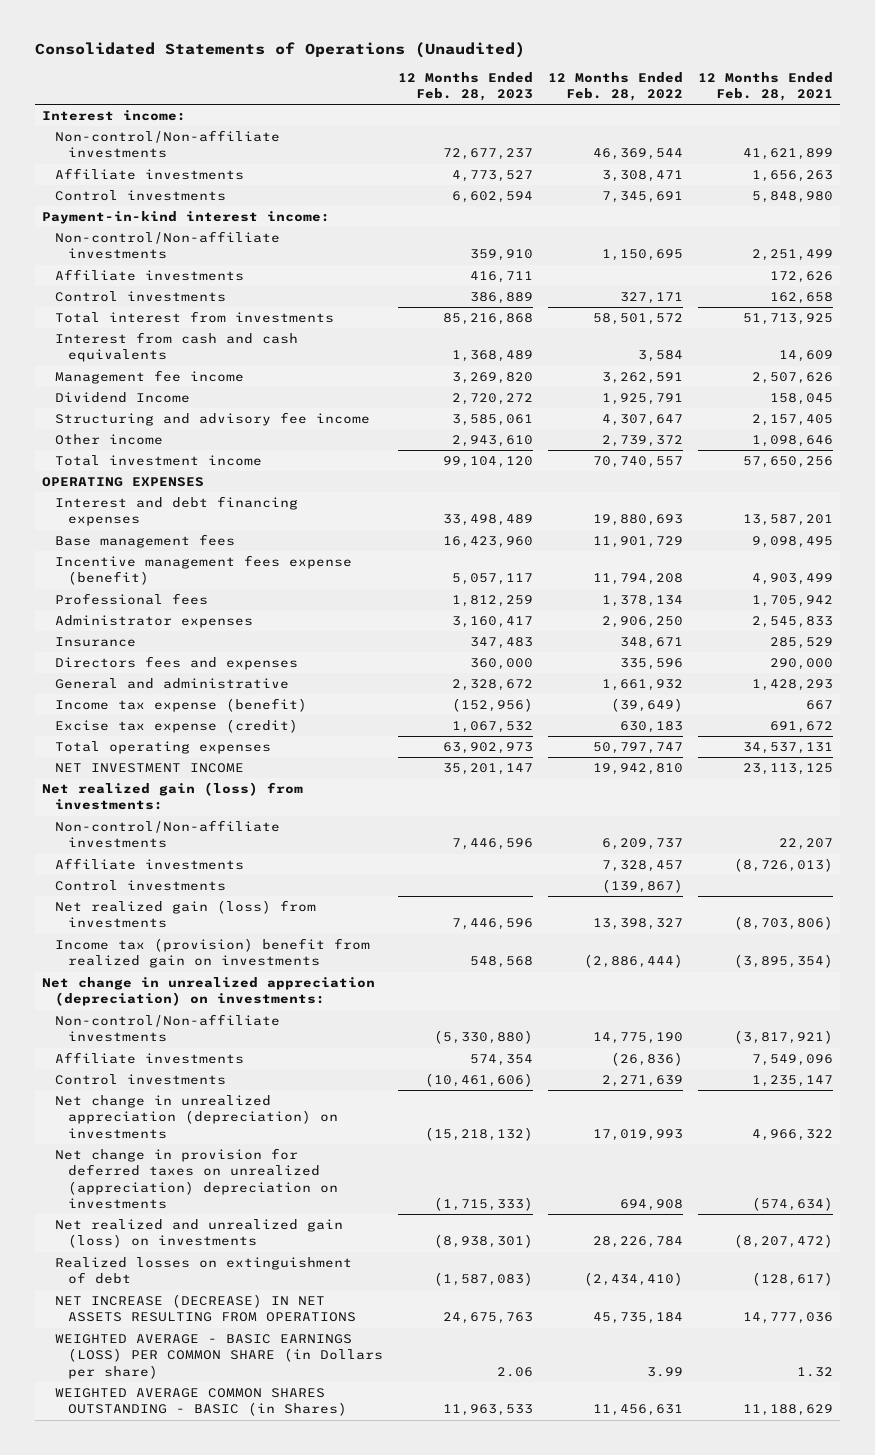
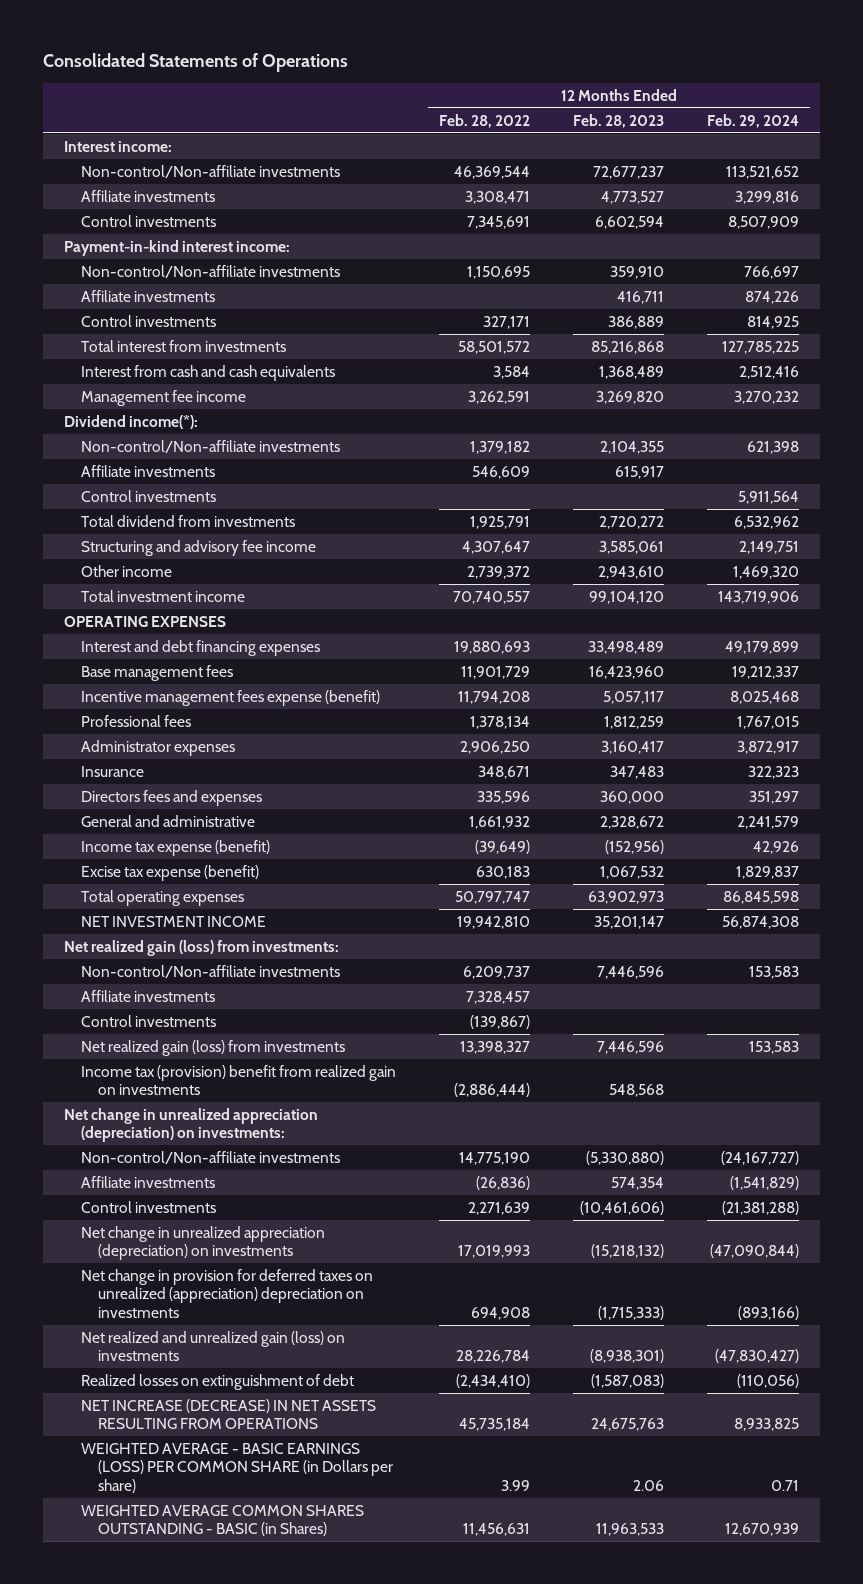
[34,42,525,59] Consolidated Statements of Operations (Unaudited) -> [42,53,348,73] Consolidated Statements of Operations
[697,71,833,101] 12 Months Ended Feb. 28, 2021 -> none
none -> [707,113,800,128] Feb. 29, 2024
none -> [64,414,199,429] Dividend income(*):
none -> [81,439,341,453] Non-control/Non-affiliate investments
none -> [81,464,216,477] Affiliate investments
none -> [81,489,217,502] Control investments
[55,392,191,404] Dividend Income -> [81,514,296,527] Total dividend from investments
[55,719,299,734] Excise tax expense (credit) -> [81,864,260,881] Excise tax expense (benefit)

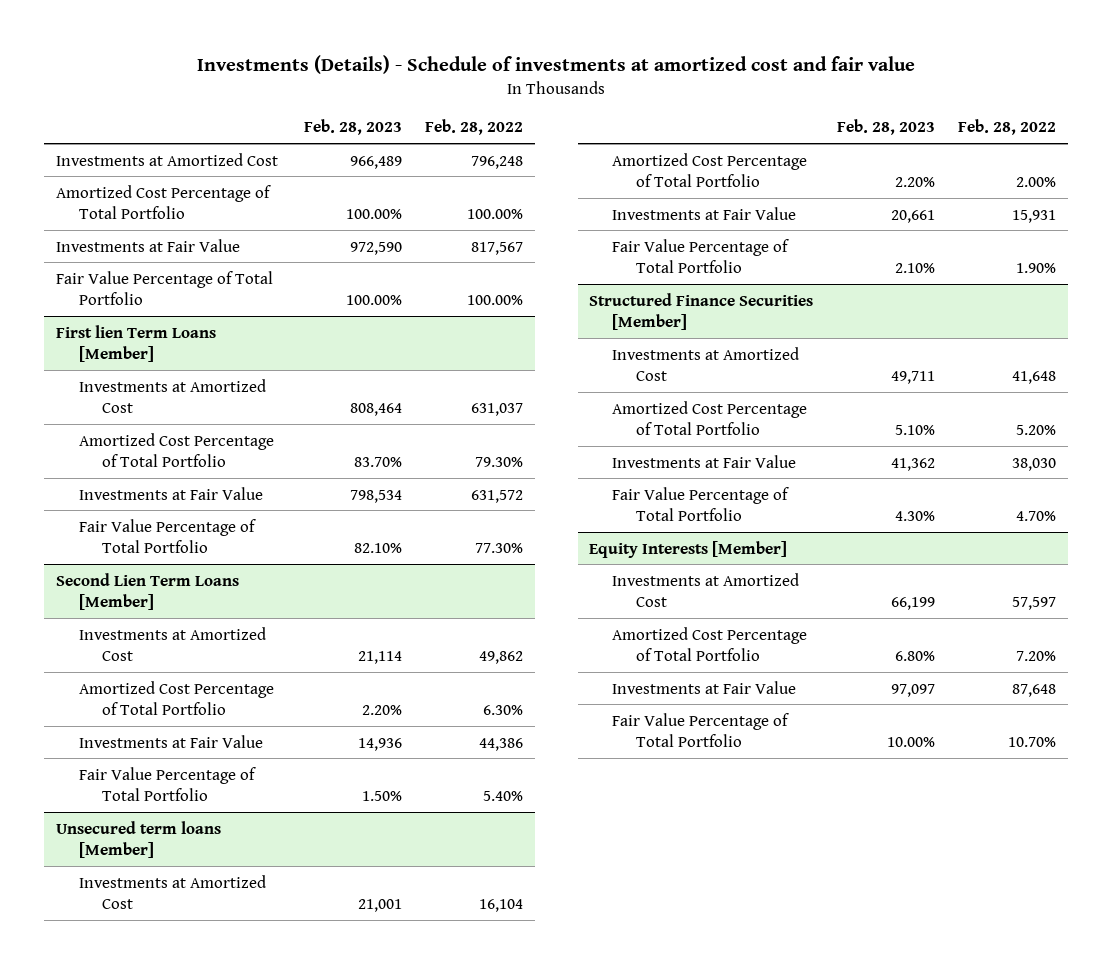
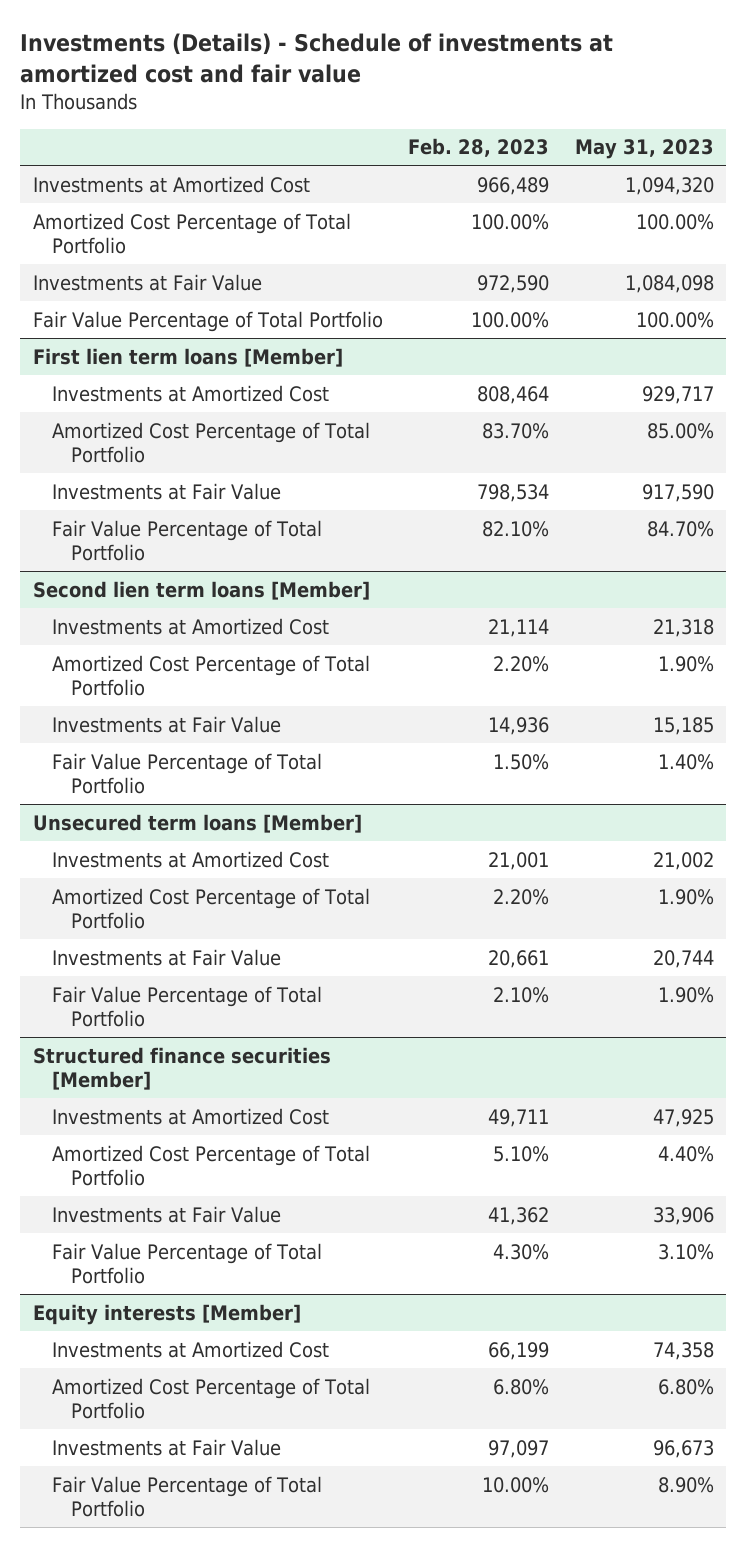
[425,119,524,136] Feb. 28, 2022 -> none
none -> [574,139,714,160] May 31, 2023
[56,324,217,363] First lien Term Loans [Member] -> [32,347,343,367] First lien term loans [Member]
[56,572,240,611] Second Lien Term Loans [Member] -> [32,580,370,600] Second lien term loans [Member]
[589,292,814,331] Structured Finance Securities [Member] -> [32,1046,331,1091] Structured finance securities [Member]
[589,540,788,558] Equity Interests [Member] -> [32,1303,301,1325] Equity interests [Member]

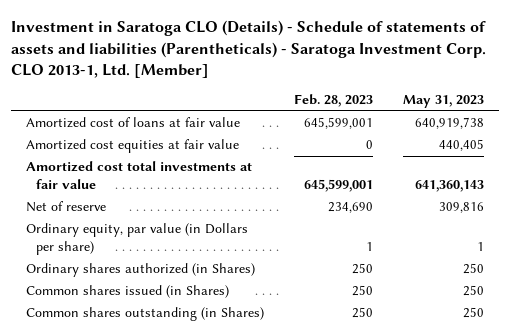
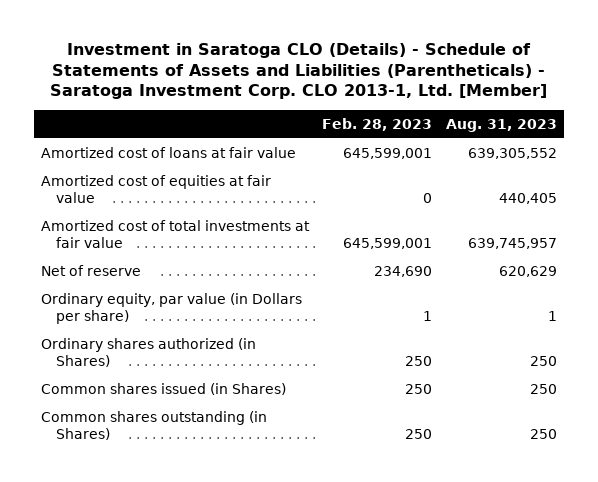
[11,20,487,79] Investment in Saratoga CLO (Details) - Schedule of statements of assets and liabilities (Parentheticals) - Saratoga Investment Corp. CLO 2013-1, Ltd. [Member] -> [49,42,547,100] Investment in Saratoga CLO (Details) - Schedule of Statements of Assets and Liabilities (Parentheticals) - Saratoga Investment Corp. CLO 2013-1, Ltd. [Member]
[403,95,485,109] May 31, 2023 -> none
none -> [446,118,558,132] Aug. 31, 2023
[26,139,240,154] Amortized cost equities at fair value -> [40,174,271,204] Amortized cost of equities at fair value
[26,161,253,190] Amortized cost total investments at fair value -> [40,219,310,249] Amortized cost of total investments at fair value

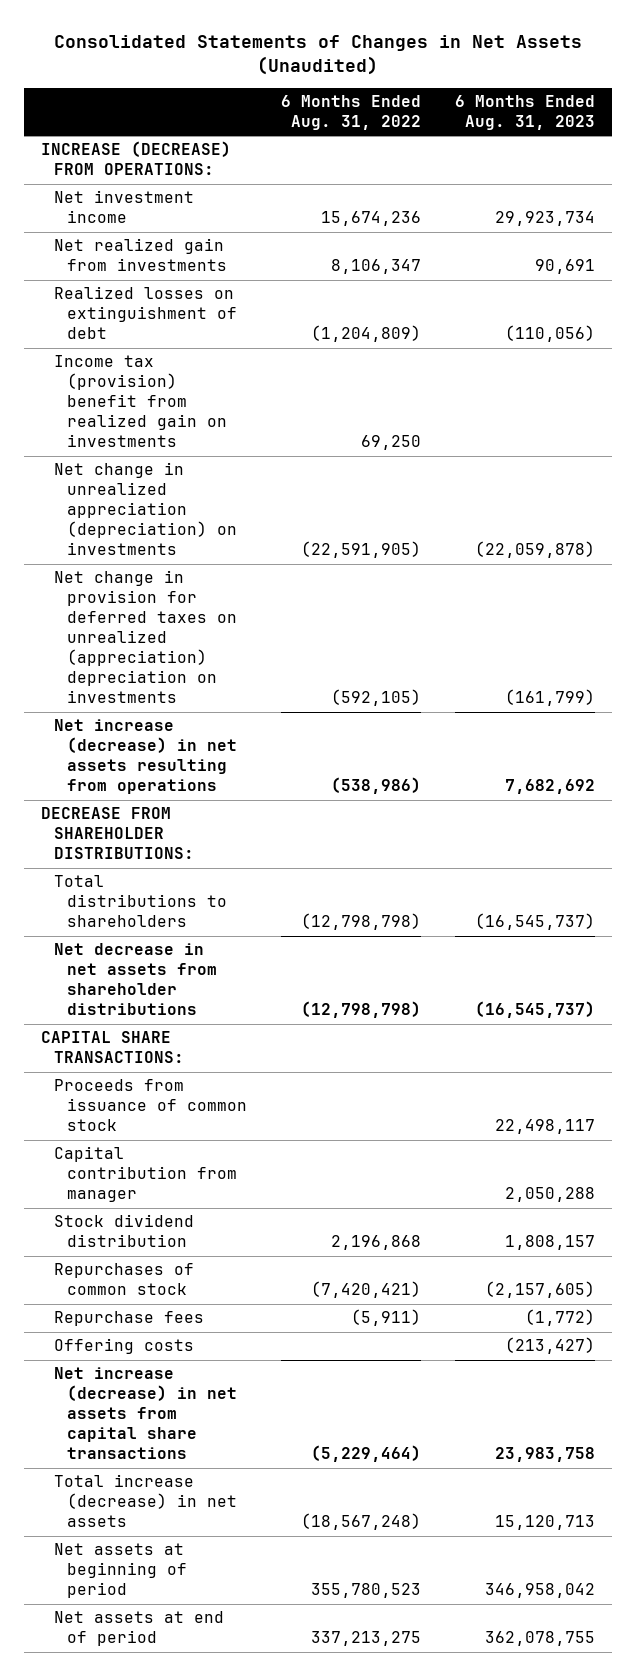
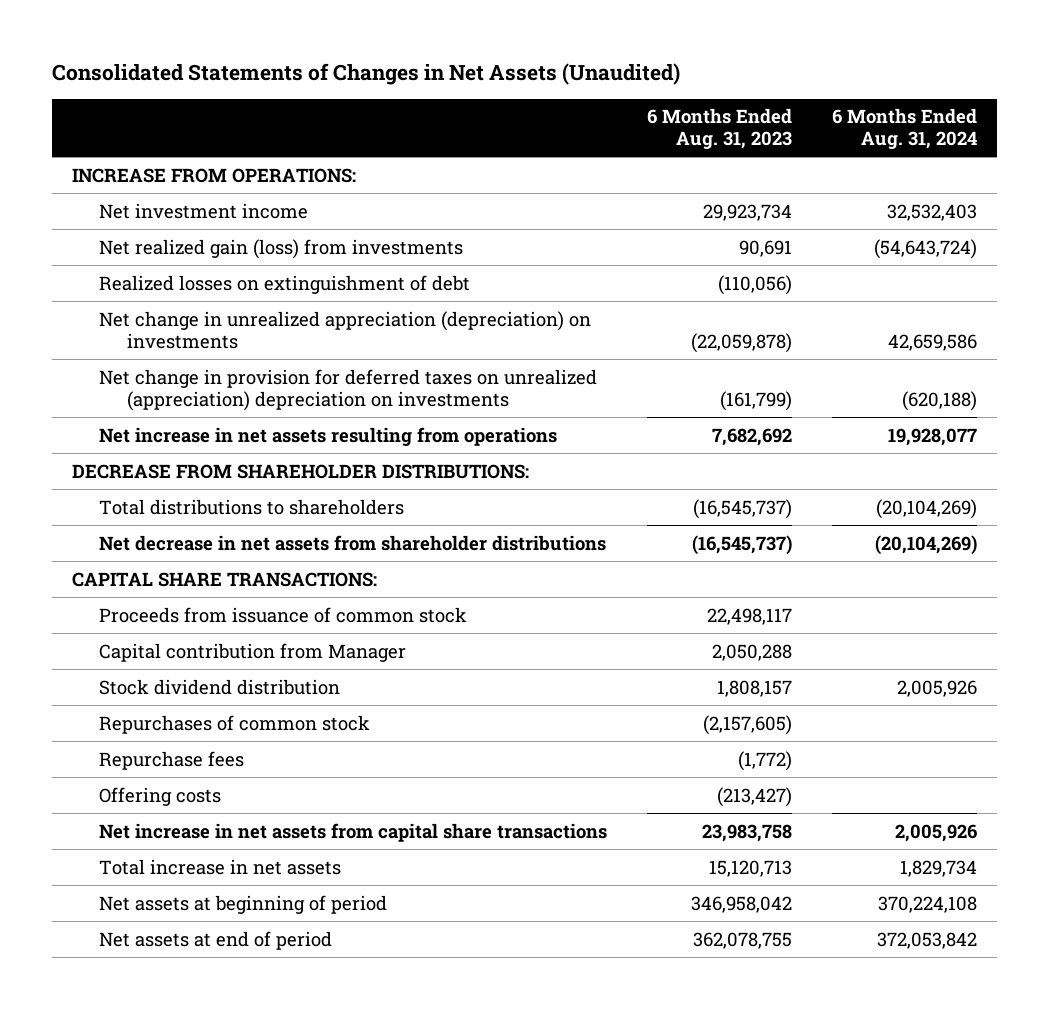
[280,95,421,131] 6 Months Ended Aug. 31, 2022 -> none
none -> [831,108,977,150] 6 Months Ended Aug. 31, 2024
[40,141,231,176] INCREASE (DECREASE) FROM OPERATIONS: -> [71,167,356,183] INCREASE FROM OPERATIONS:
[53,238,227,272] Net realized gain from investments -> [99,238,464,259] Net realized gain (loss) from investments
[53,355,227,448] Income tax (provision) benefit from realized gain on investments -> none
[53,719,237,795] Net increase (decrease) in net assets resulting from operations -> [99,426,558,446] Net increase in net assets resulting from operations
[53,1146,237,1203] Capital contribution from manager -> [99,642,407,662] Capital contribution from Manager
[53,1367,237,1460] Net increase (decrease) in net assets from capital share transactions -> [99,822,608,842] Net increase in net assets from capital share transactions
[53,1474,237,1528] Total increase (decrease) in net assets -> [99,858,342,875] Total increase in net assets

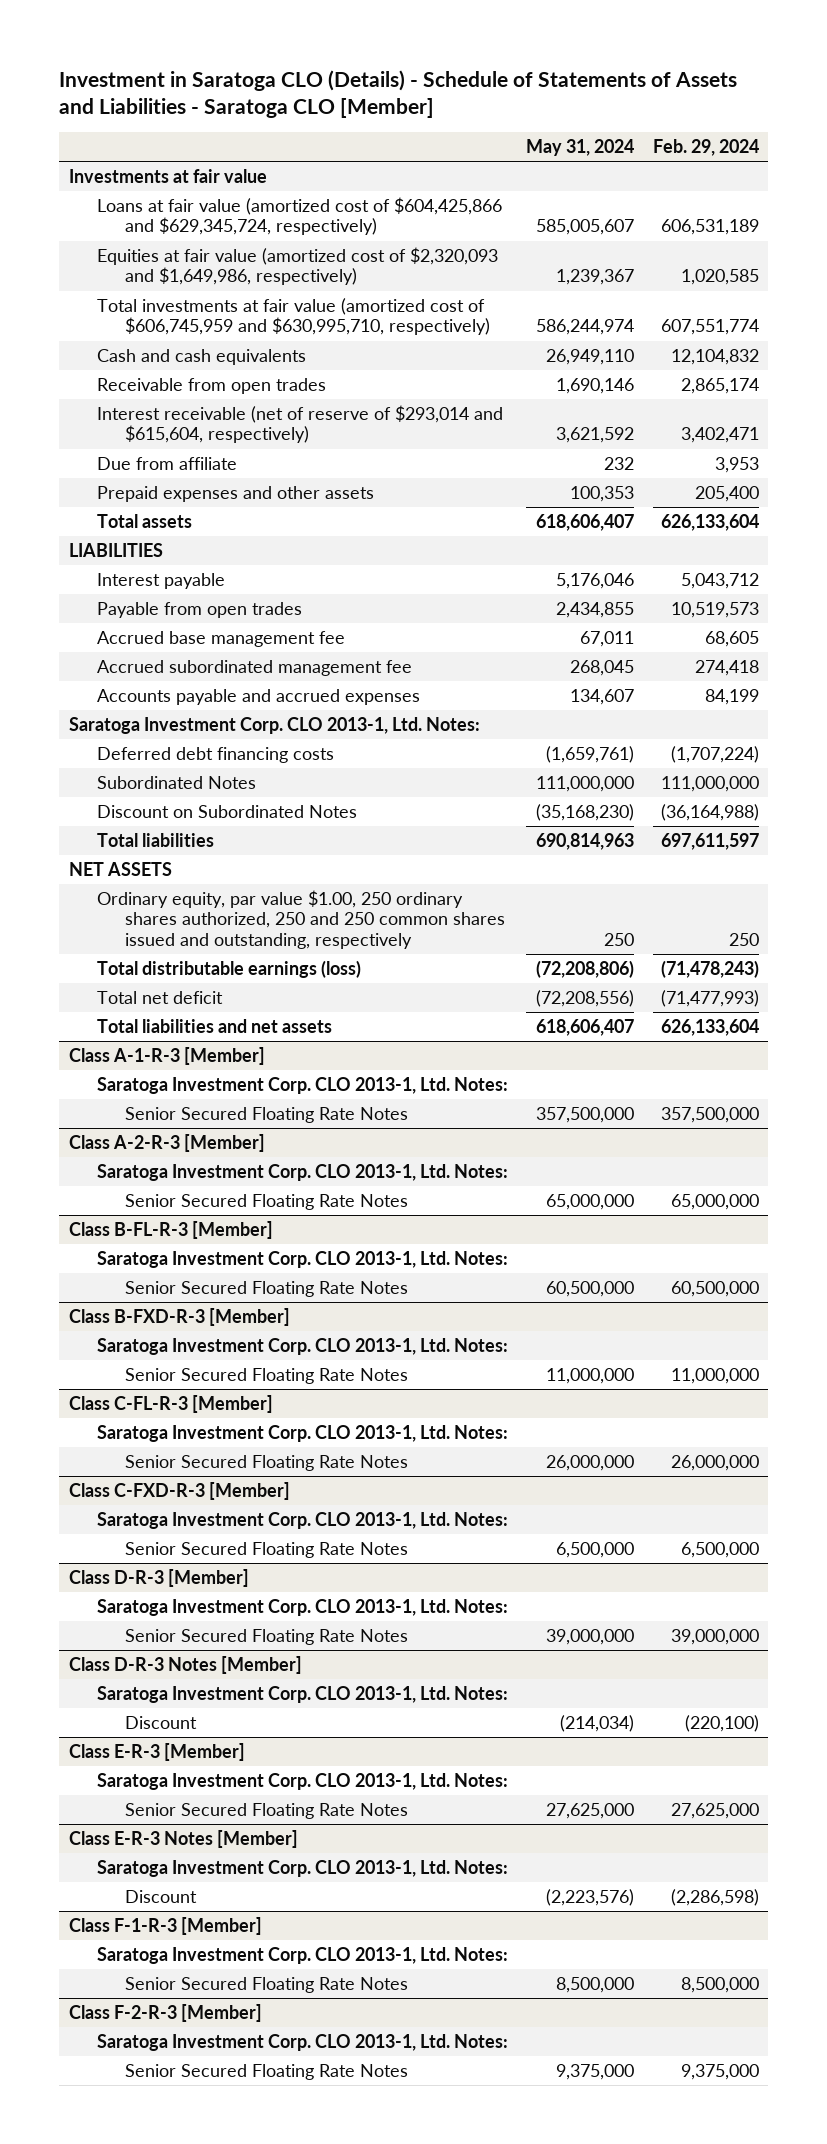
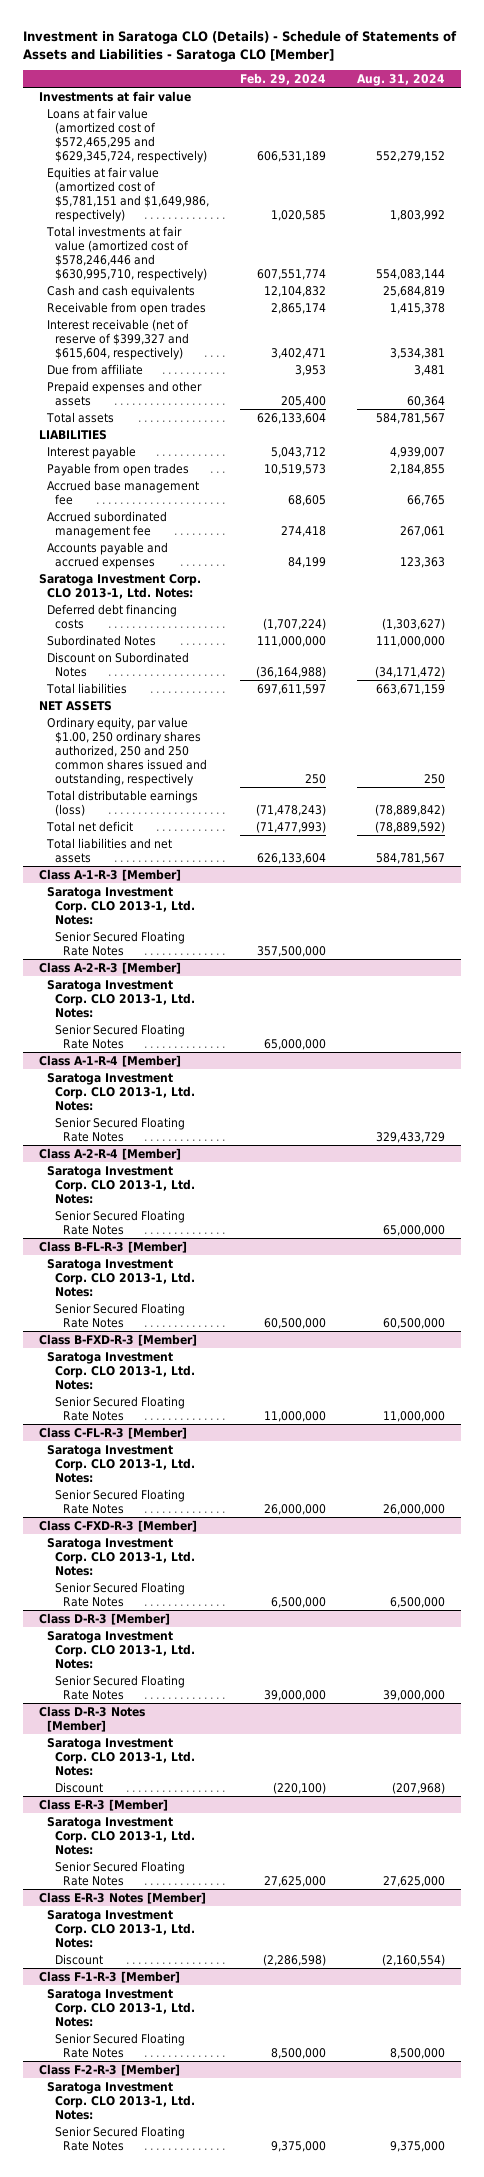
[526,139,635,157] May 31, 2024 -> none
none -> [357,73,446,86] Aug. 31, 2024
[96,196,502,236] Loans at fair value (amortized cost of $604,425,866 and $629,345,724, respectively) -> [46,107,207,163] Loans at fair value (amortized cost of $572,465,295 and $629,345,724, respectively)
[96,246,498,286] Equities at fair value (amortized cost of $2,320,093 and $1,649,986, respectively) -> [46,166,209,222] Equities at fair value (amortized cost of $5,781,151 and $1,649,986, respectively)
[96,297,490,336] Total investments at fair value (amortized cost of $606,745,959 and $630,995,710, respectively) -> [45,225,207,281] Total investments at fair value (amortized cost of $578,246,446 and $630,995,710, respectively)
[96,404,503,444] Interest receivable (net of reserve of $293,014 and $615,604, respectively) -> [46,318,189,360] Interest receivable (net of reserve of $399,327 and $615,604, respectively)
none -> [38,1054,181,1067] Class A-1-R-4 [Member]
none -> [46,1072,195,1111] Saratoga Investment Corp. CLO 2013-1, Ltd. Notes:
none -> [54,1116,185,1142] Senior Secured Floating Rate Notes
none -> [38,1147,181,1160] Class A-2-R-4 [Member]
none -> [46,1165,195,1204] Saratoga Investment Corp. CLO 2013-1, Ltd. Notes:
none -> [54,1209,185,1235] Senior Secured Floating Rate Notes

